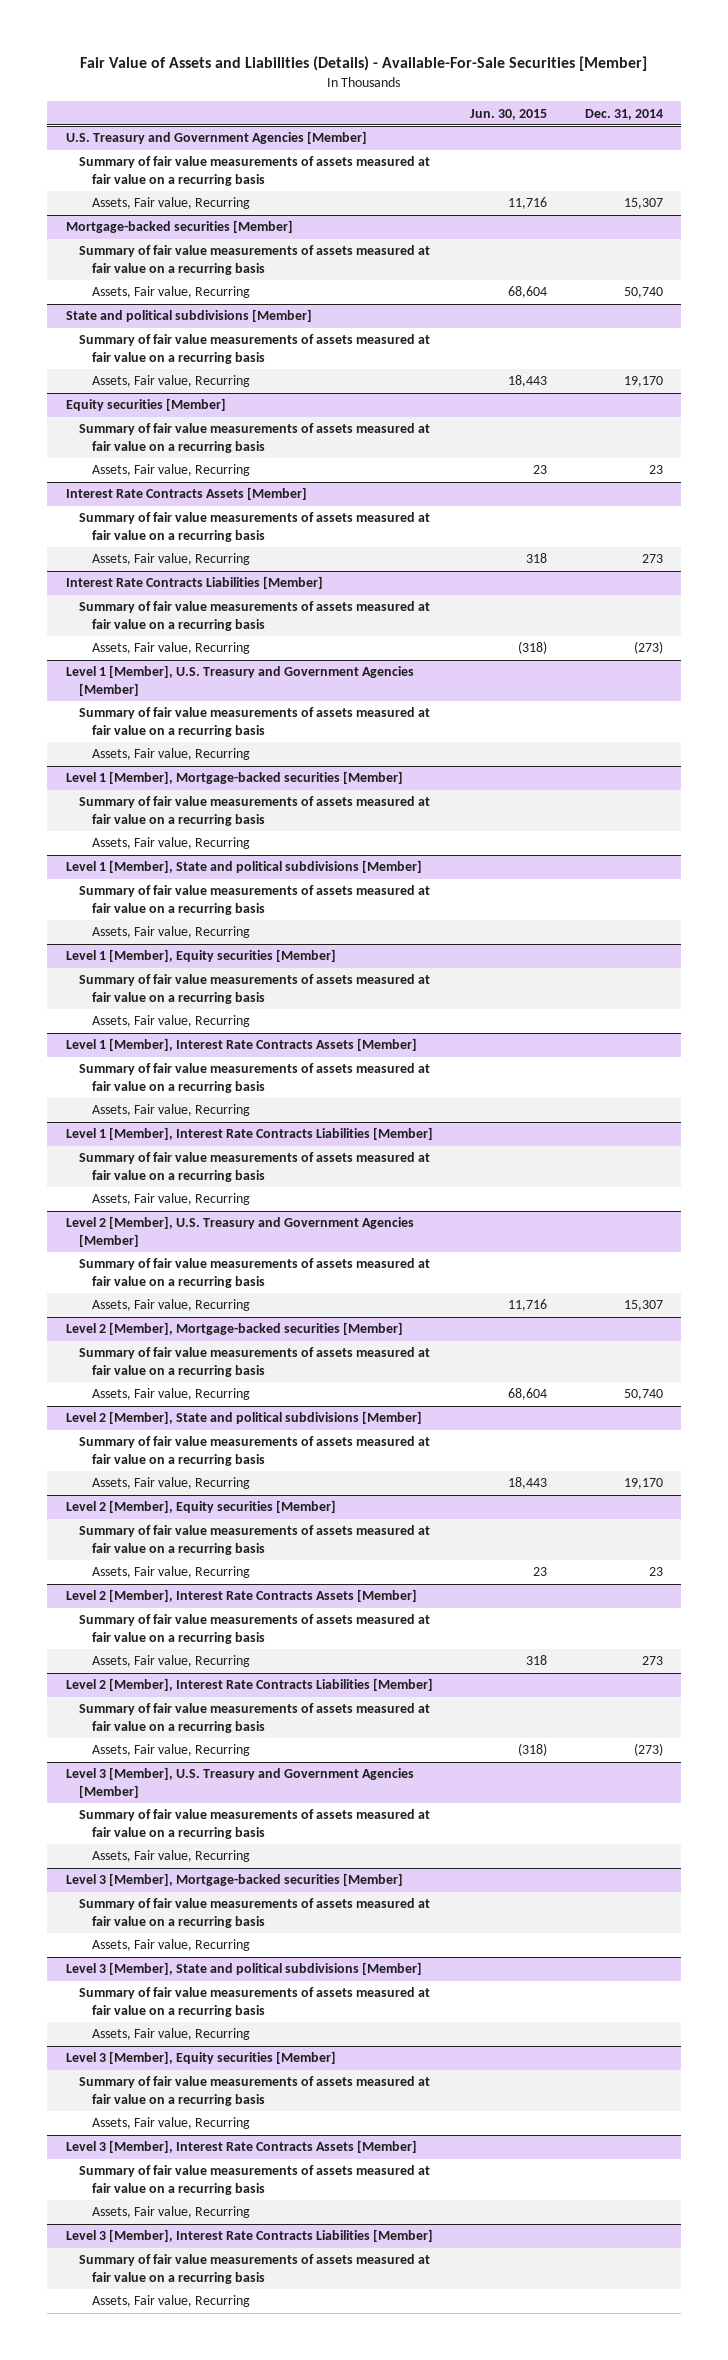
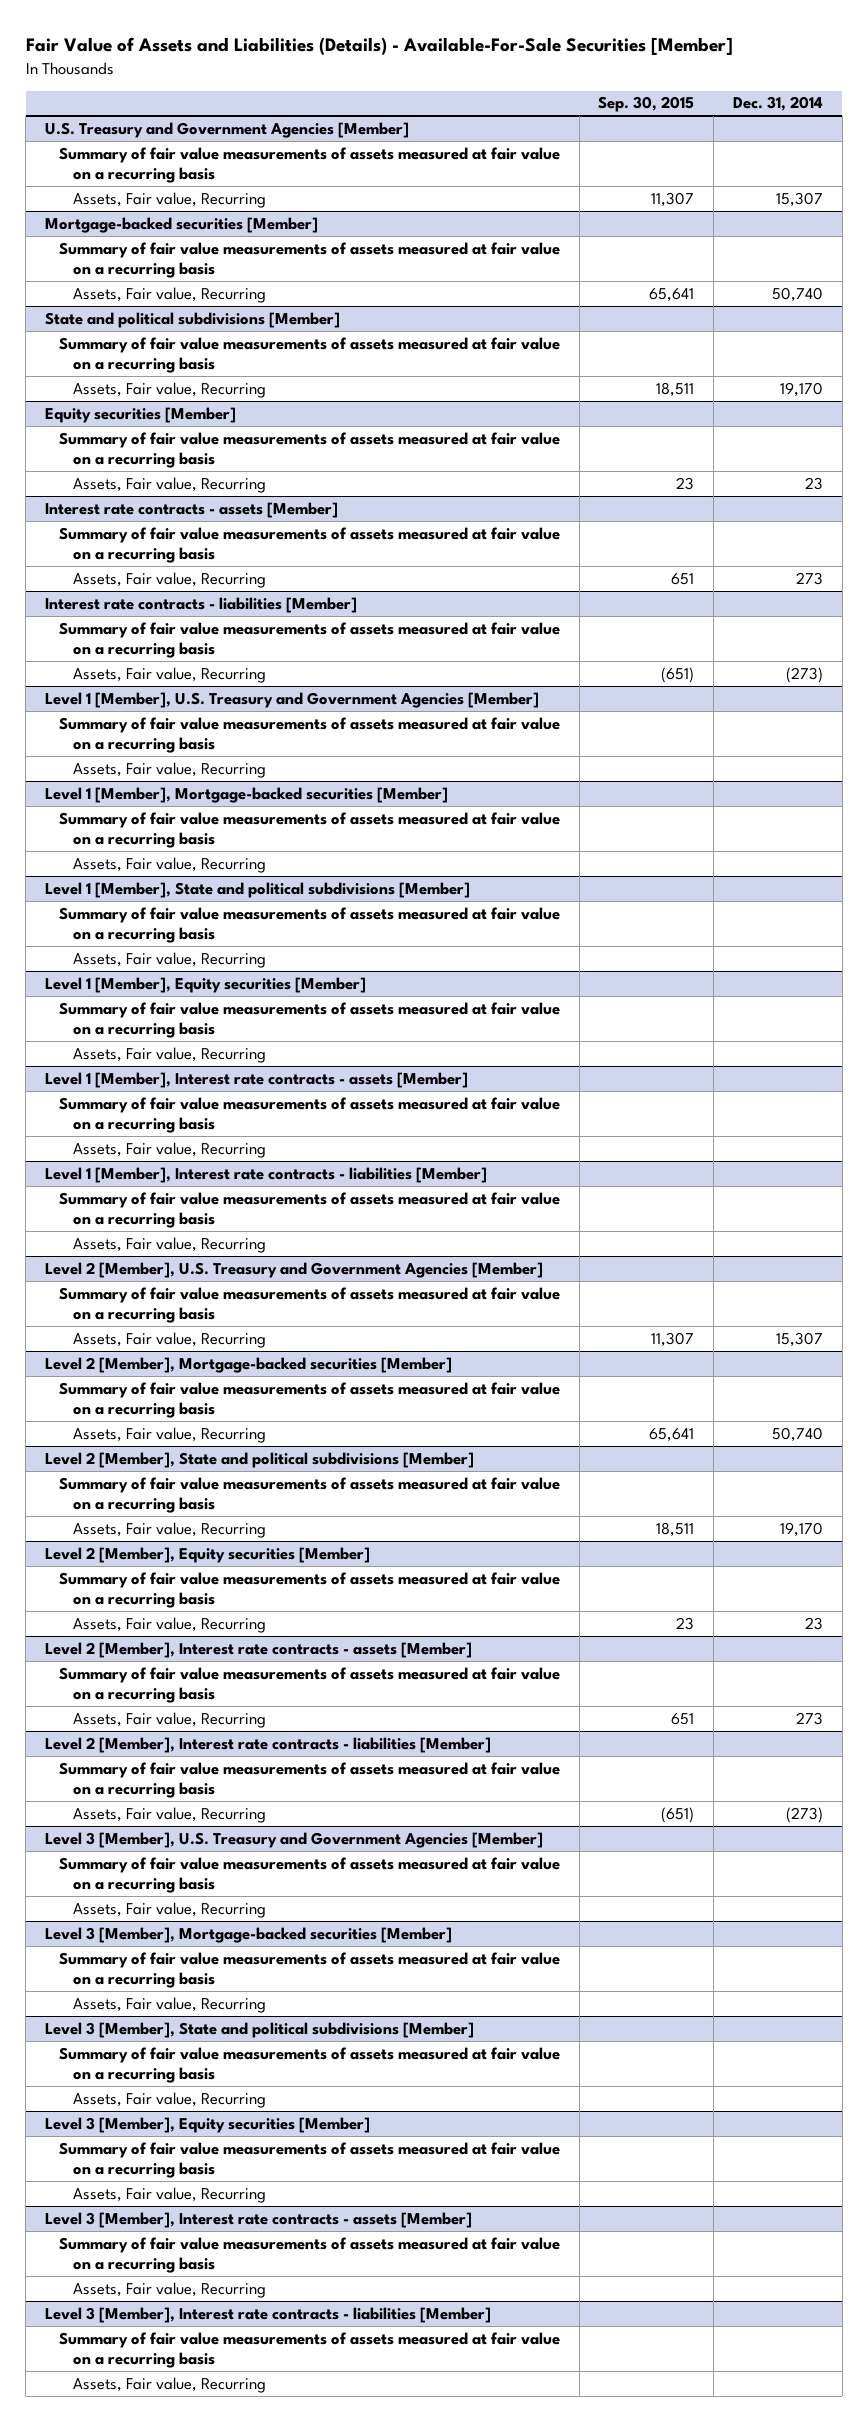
[470,108,548,120] Jun. 30, 2015 -> none
none -> [598,96,695,113] Sep. 30, 2015
[65,487,307,501] Interest Rate Contracts Assets [Member] -> [44,501,338,518] Interest rate contracts - assets [Member]
[65,576,323,590] Interest Rate Contracts Liabilities [Member] -> [44,596,357,613] Interest rate contracts - liabilities [Member]
[65,1038,417,1052] Level 1 [Member], Interest Rate Contracts Assets [Member] -> [44,1071,468,1088] Level 1 [Member], Interest rate contracts - assets [Member]
[65,1127,433,1141] Level 1 [Member], Interest Rate Contracts Liabilities [Member] -> [44,1166,487,1183] Level 1 [Member], Interest rate contracts - liabilities [Member]
[65,1589,417,1603] Level 2 [Member], Interest Rate Contracts Assets [Member] -> [44,1641,472,1658] Level 2 [Member], Interest rate contracts - assets [Member]
[65,1678,433,1692] Level 2 [Member], Interest Rate Contracts Liabilities [Member] -> [44,1736,491,1753] Level 2 [Member], Interest rate contracts - liabilities [Member]
[65,2140,417,2154] Level 3 [Member], Interest Rate Contracts Assets [Member] -> [44,2211,472,2228] Level 3 [Member], Interest rate contracts - assets [Member]
[65,2229,433,2243] Level 3 [Member], Interest Rate Contracts Liabilities [Member] -> [44,2306,491,2323] Level 3 [Member], Interest rate contracts - liabilities [Member]

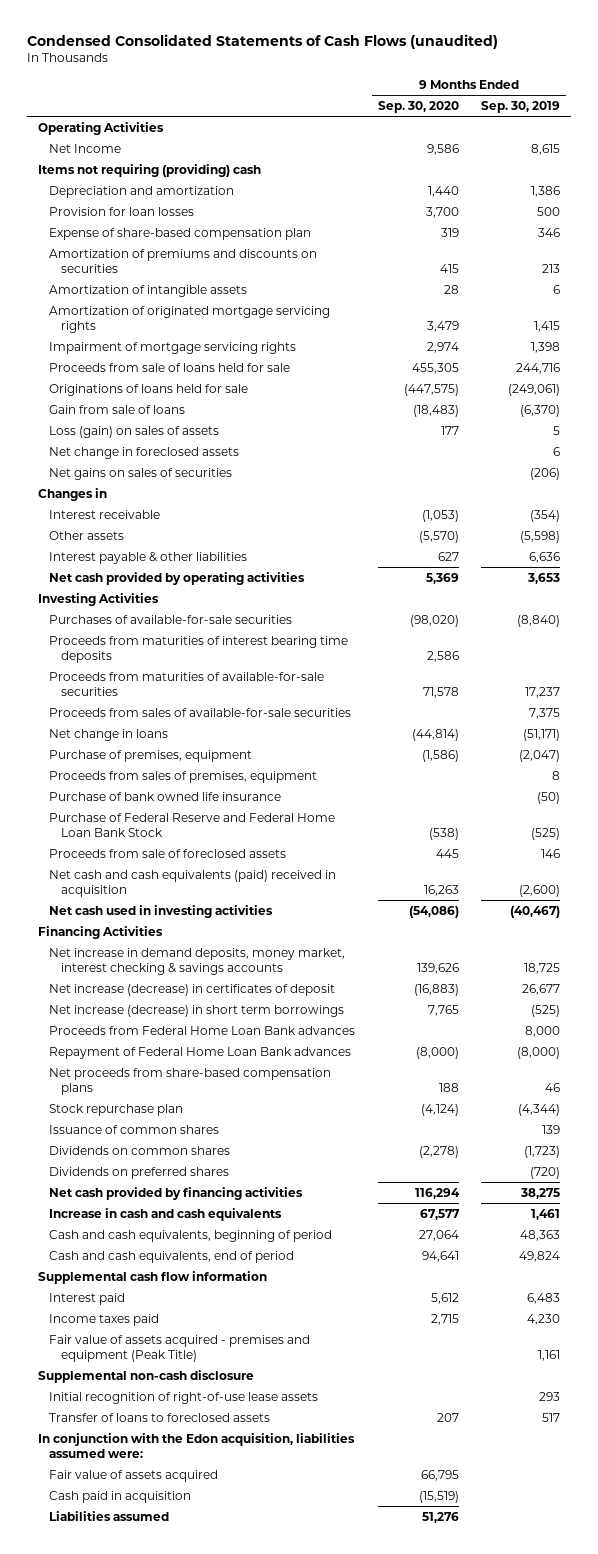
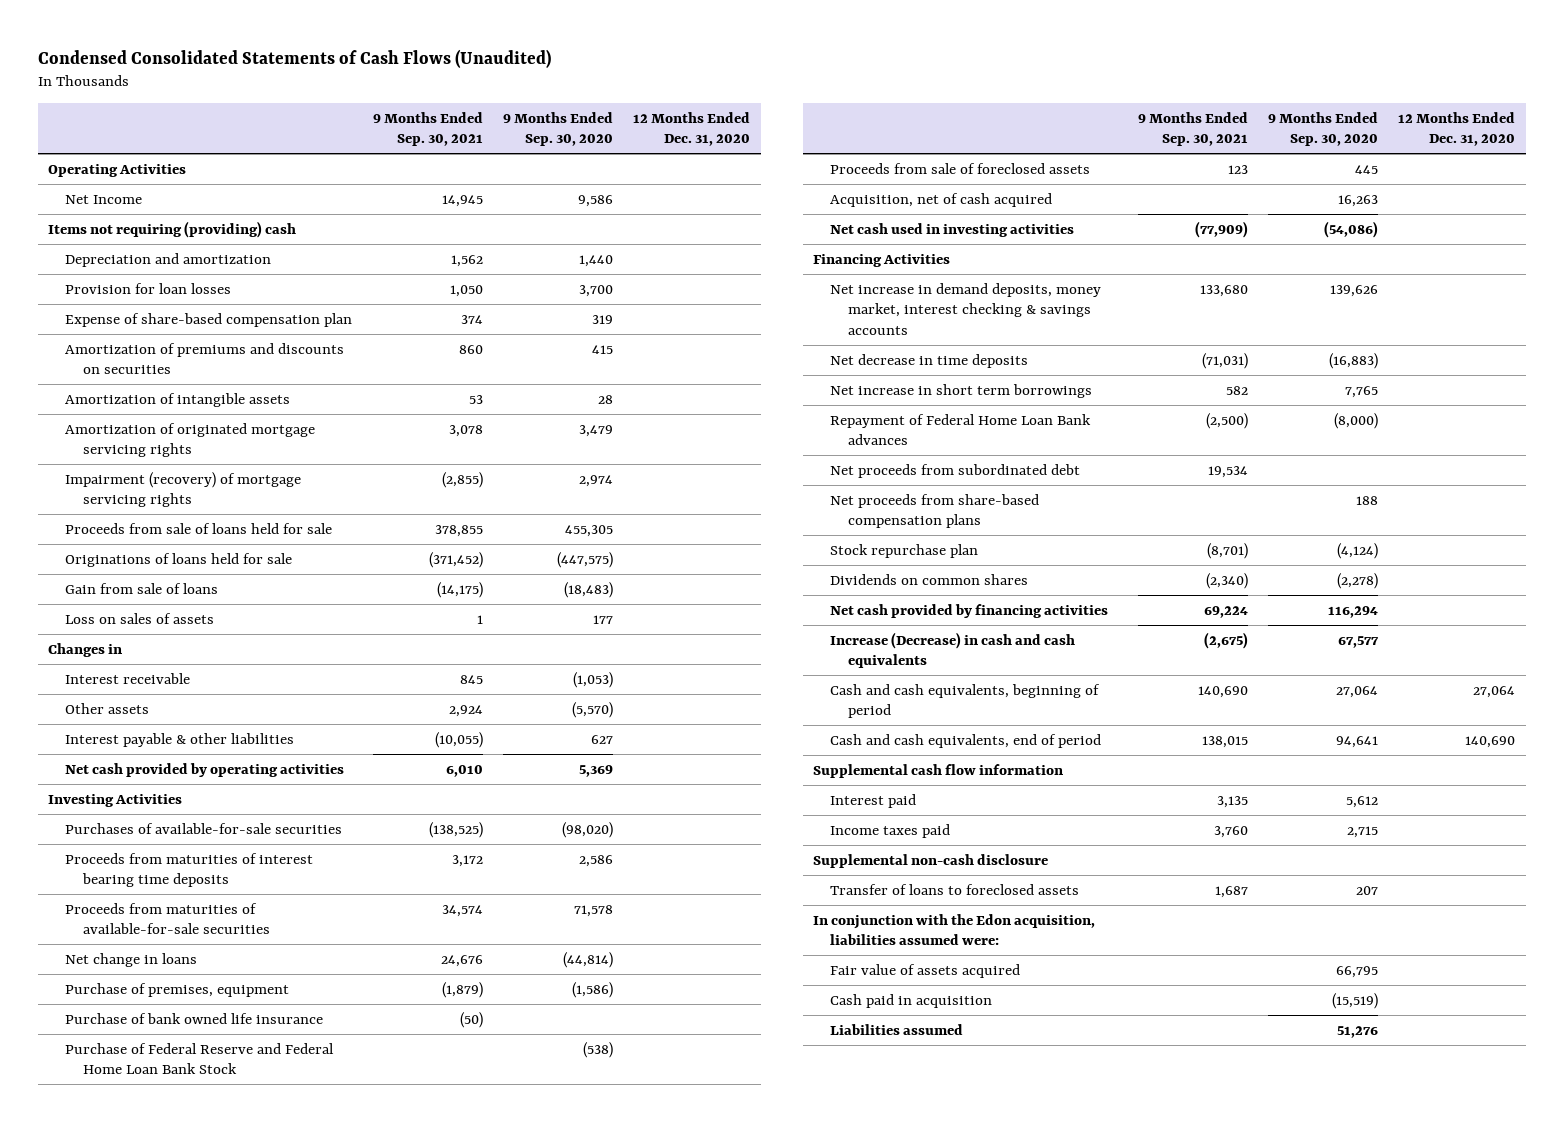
[26,33,498,49] Condensed Consolidated Statements of Cash Flows (unaudited) -> [37,48,551,68] Condensed Consolidated Statements of Cash Flows (Unaudited)
[481,100,561,113] Sep. 30, 2019 -> none
none -> [372,111,483,147] 9 Months Ended Sep. 30, 2021
none -> [633,111,751,147] 12 Months Ended Dec. 31, 2020
[49,341,297,354] Impairment of mortgage servicing rights -> [65,471,302,508] Impairment (recovery) of mortgage servicing rights
[49,446,240,459] Net change in foreclosed assets -> none
[49,467,233,480] Net gains on sales of securities -> none
[49,425,220,438] Loss (gain) on sales of assets -> [65,612,215,624] Loss on sales of assets
[49,707,352,717] Proceeds from sales of available-for-sale securities -> none
[49,770,318,783] Proceeds from sales of premises, equipment -> none
[49,869,337,898] Net cash and cash equivalents (paid) received in acquisition -> [830,192,1053,207] Acquisition, net of cash acquired
[49,1025,356,1035] Proceeds from Federal Home Loan Bank advances -> none
[49,983,336,996] Net increase (decrease) in certificates of deposit -> [830,353,1029,368] Net decrease in time deposits
[49,1004,345,1017] Net increase (decrease) in short term borrowings -> [830,383,1093,398] Net increase in short term borrowings
none -> [830,463,1081,478] Net proceeds from subordinated debt
[49,1124,220,1134] Issuance of common shares -> none
[49,1166,230,1179] Dividends on preferred shares -> none
[49,1207,283,1221] Increase in cash and cash equivalents -> [830,631,1076,669] Increase (Decrease) in cash and cash equivalents
[49,1334,311,1363] Fair value of assets acquired - premises and equipment (Peak Title) -> none
[49,1391,319,1404] Initial recognition of right-of-use lease assets -> none

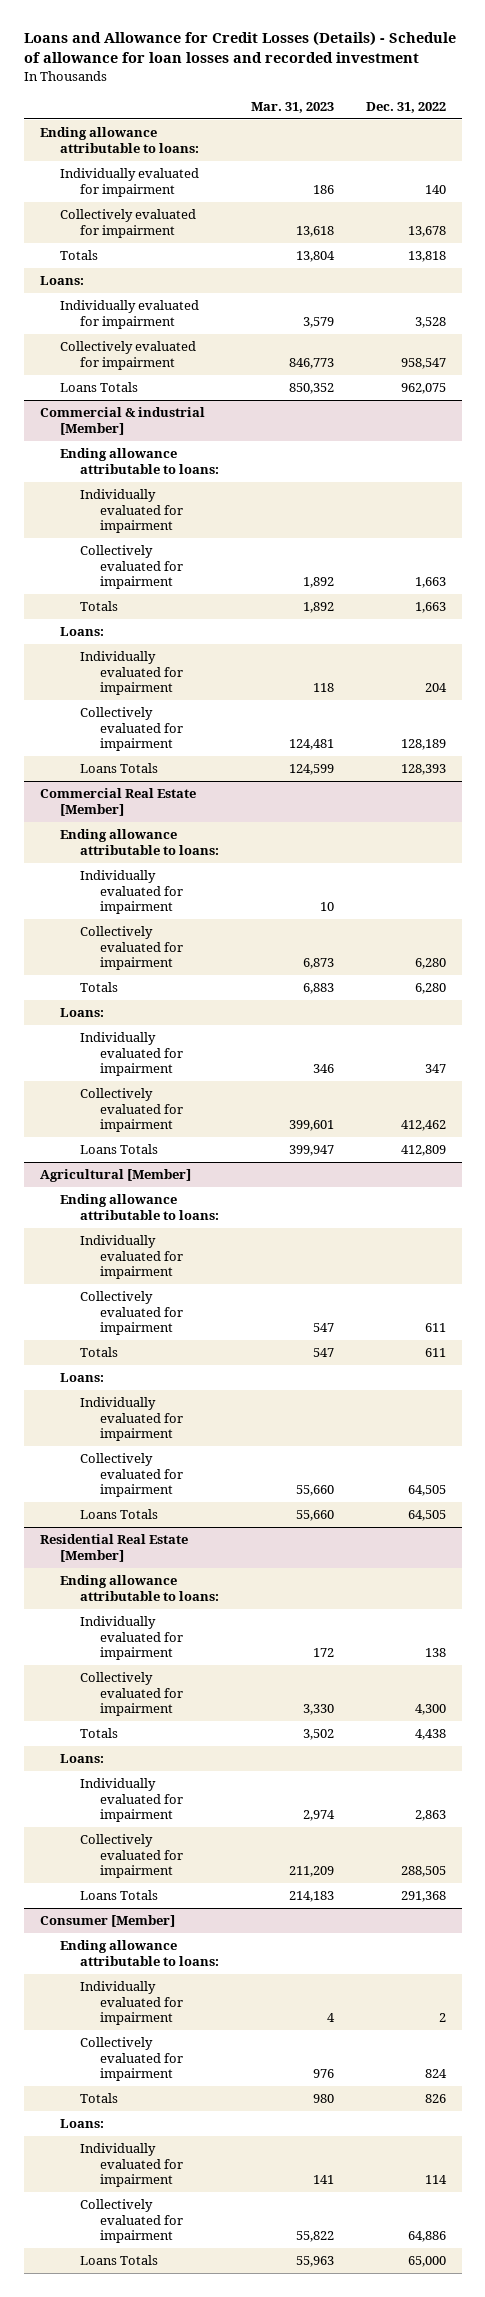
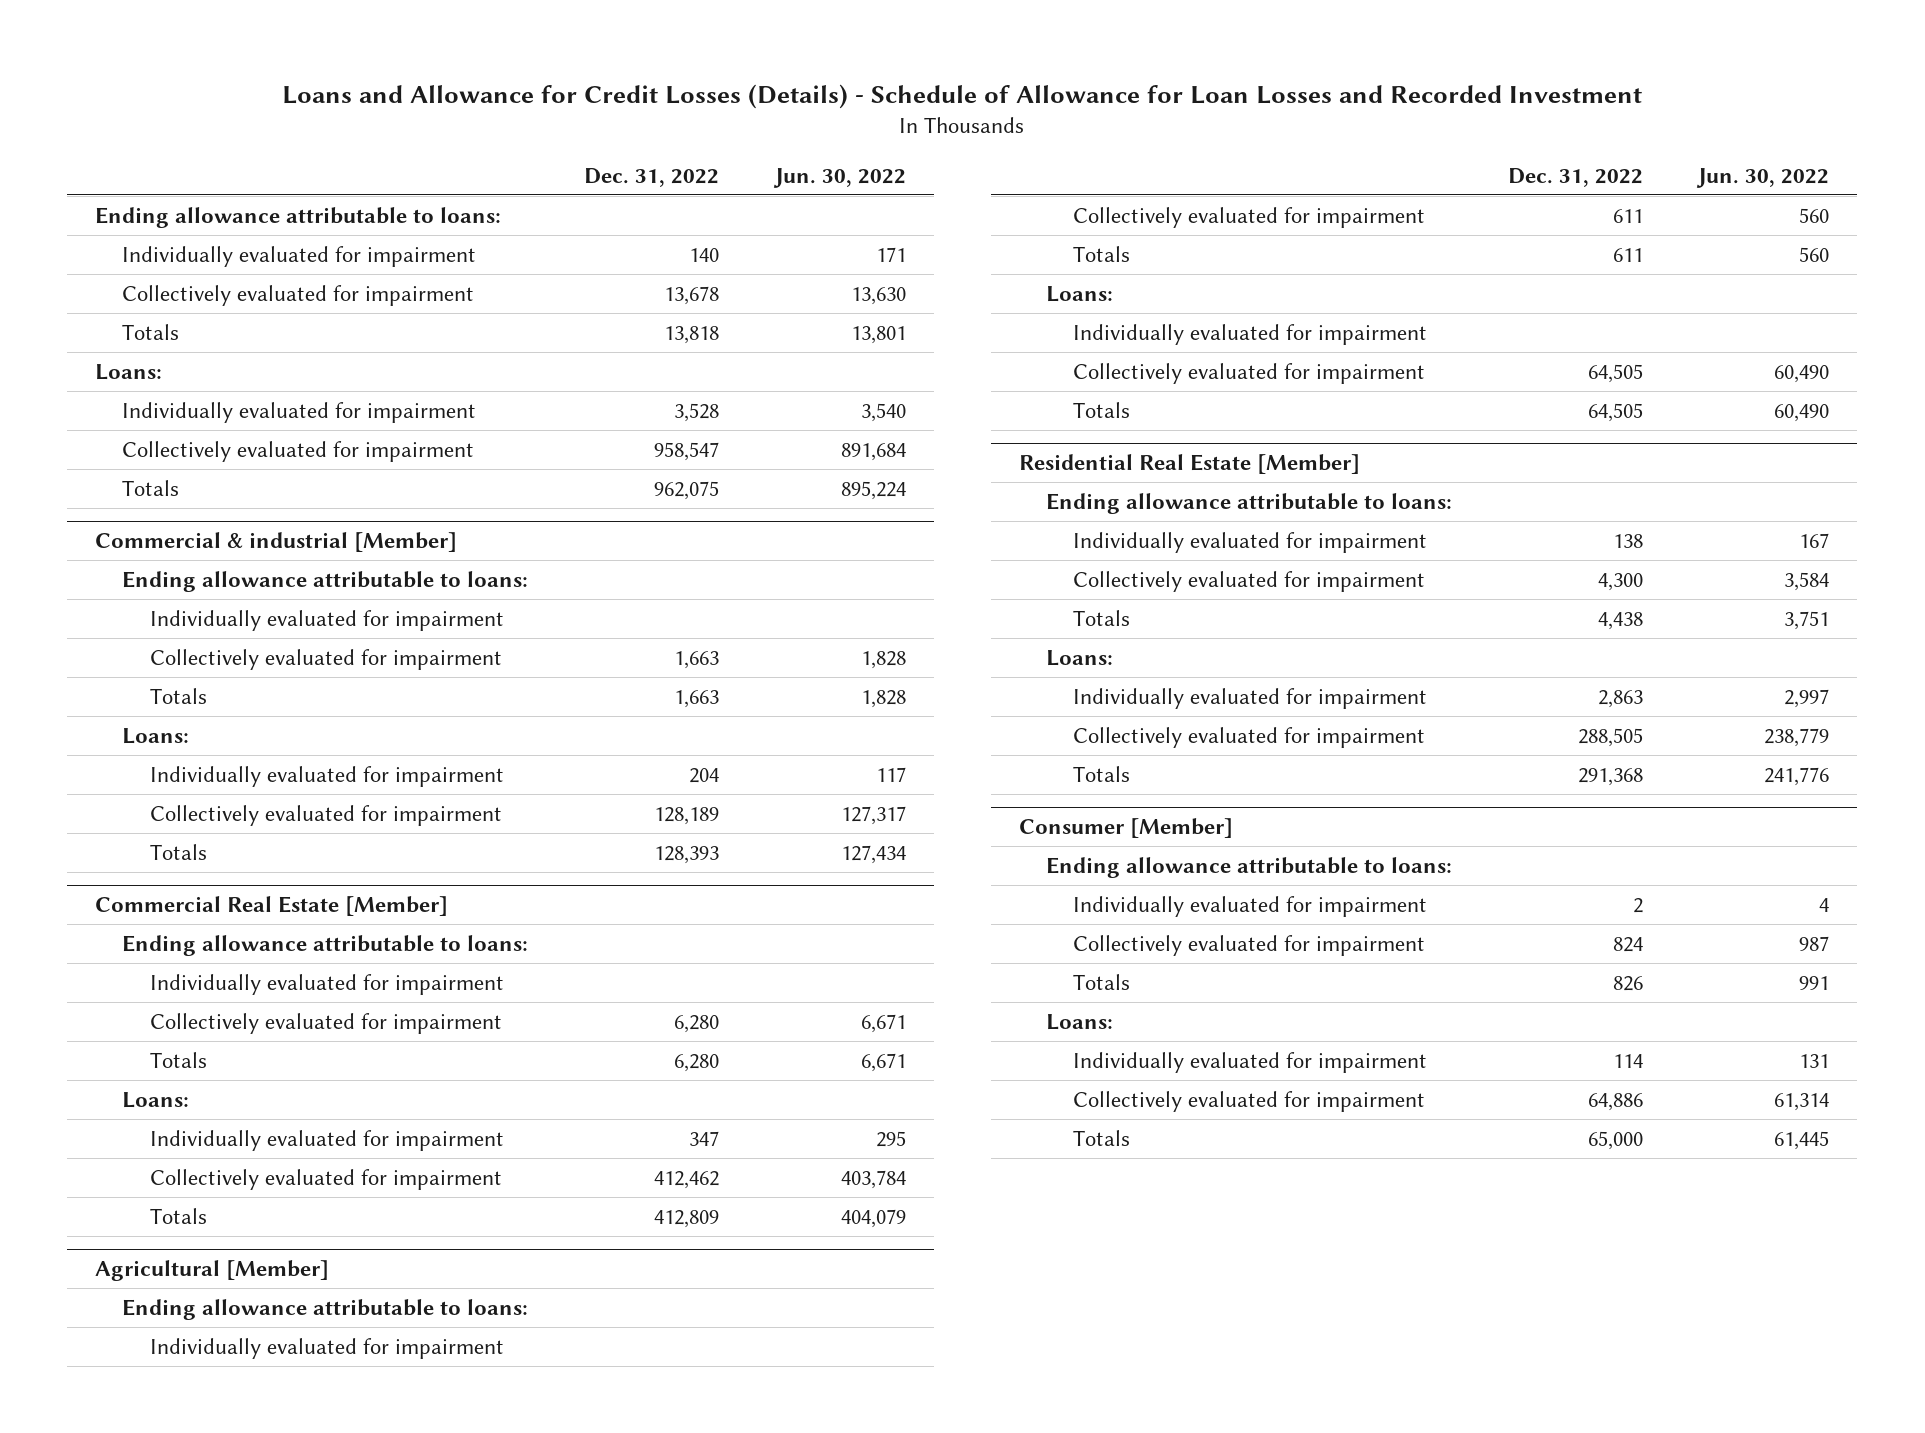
[23,31,456,64] Loans and Allowance for Credit Losses (Details) - Schedule of allowance for loan losses and recorded investment -> [282,83,1643,109] Loans and Allowance for Credit Losses (Details) - Schedule of Allowance for Loan Losses and Recorded Investment
[250,101,334,113] Mar. 31, 2023 -> none
none -> [773,167,907,188] Jun. 30, 2022
[59,382,138,393] Loans Totals -> [122,479,180,496] Totals
[80,763,159,774] Loans Totals -> [149,843,207,860] Totals
[80,1144,159,1155] Loans Totals -> [149,1207,207,1224] Totals
[80,1509,159,1520] Loans Totals -> [1072,401,1130,418] Totals
[80,1890,159,1901] Loans Totals -> [1072,765,1130,782] Totals
[80,2255,159,2266] Loans Totals -> [1072,1129,1130,1146] Totals

